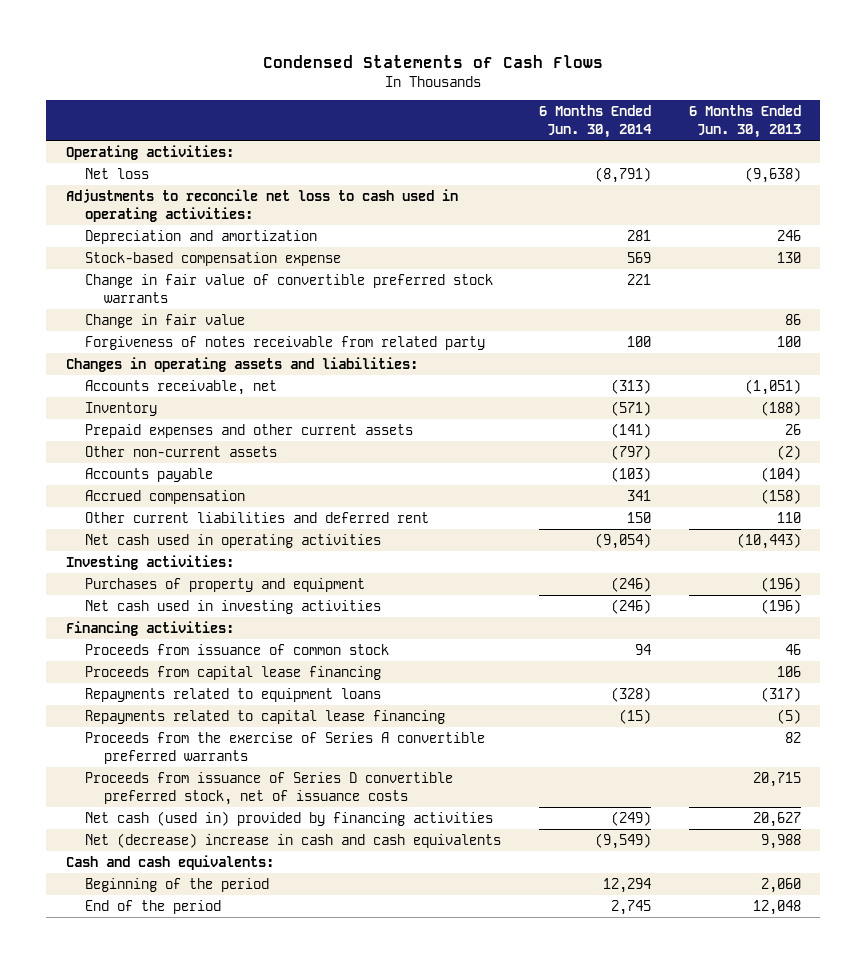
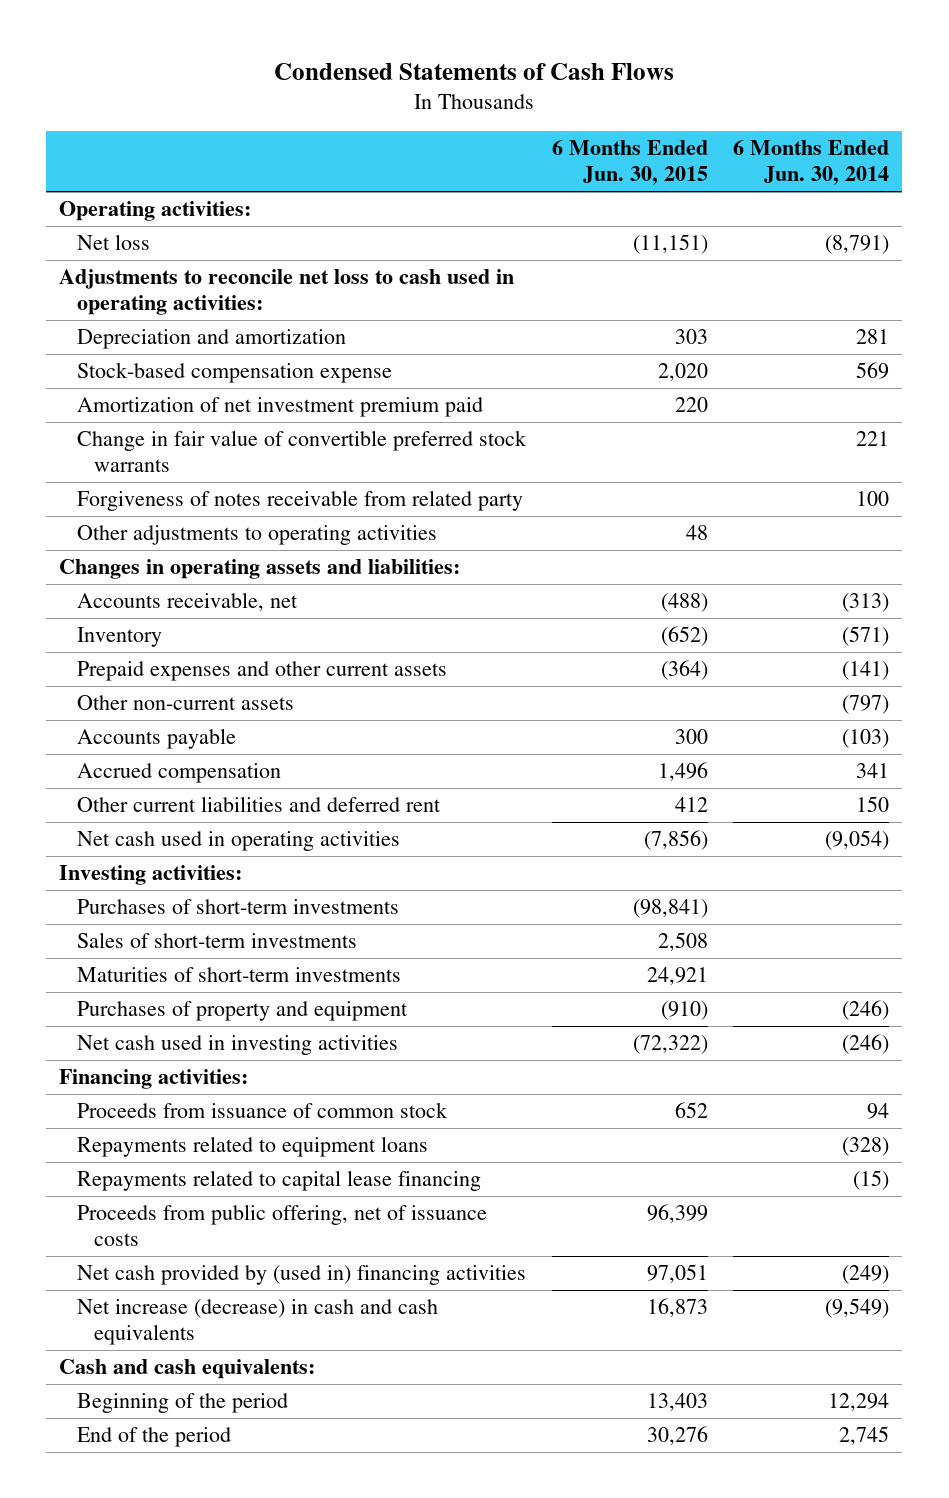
[689,105,802,139] 6 Months Ended Jun. 30, 2013 -> none
none -> [551,140,708,186] 6 Months Ended Jun. 30, 2015
none -> [76,397,483,418] Amortization of net investment premium paid
[84,313,245,328] Change in fair value -> none
none -> [76,525,437,546] Other adjustments to operating activities
none -> [76,899,399,915] Purchases of short-term investments
none -> [76,932,357,949] Sales of short-term investments
none -> [76,967,401,983] Maturities of short-term investments
[84,665,381,680] Proceeds from capital lease financing -> none
[84,731,485,764] Proceeds from the exercise of Series A convertible preferred warrants -> none
[84,771,453,805] Proceeds from issuance of Series D convertible preferred stock, net of issuance costs -> none
none -> [76,1204,487,1247] Proceeds from public offering, net of issuance costs
[84,810,493,826] Net cash (used in) provided by financing activities -> [76,1265,526,1286] Net cash provided by (used in) financing activities
[84,832,501,848] Net (decrease) increase in cash and cash equivalents -> [76,1299,438,1346] Net increase (decrease) in cash and cash equivalents

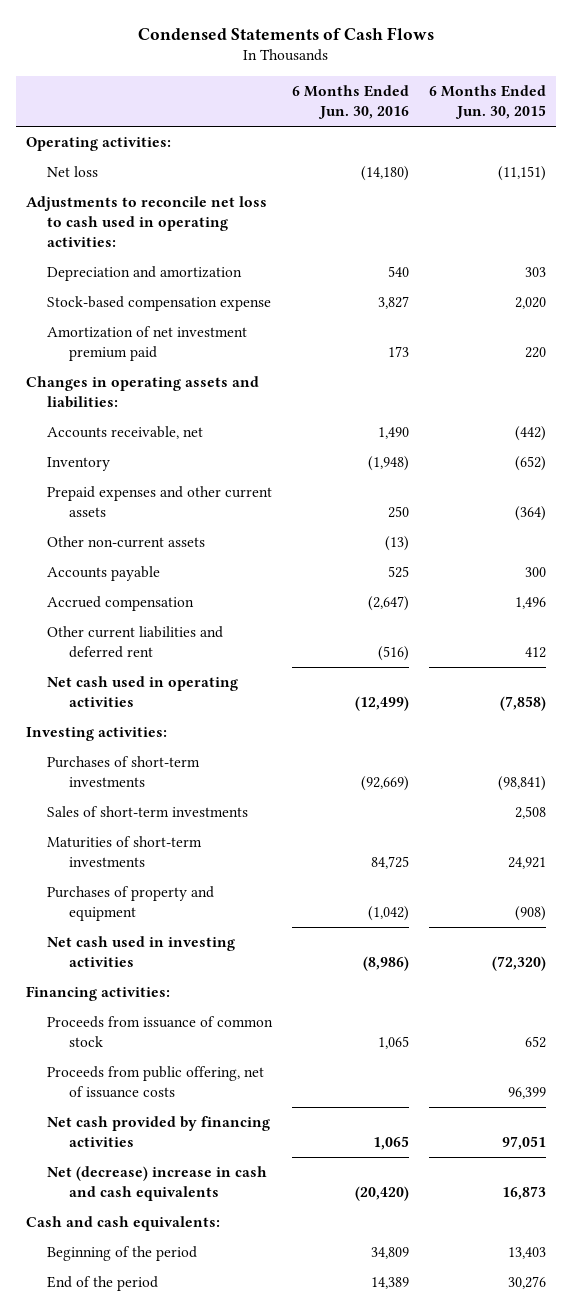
[733,140,890,186] 6 Months Ended Jun. 30, 2014 -> none
none -> [292,85,410,119] 6 Months Ended Jun. 30, 2016
[76,430,527,473] Change in fair value of convertible preferred stock warrants -> none
[76,490,523,512] Forgiveness of notes receivable from related party -> none
[76,525,437,546] Other adjustments to operating activities -> none
[660,593,708,613] (488) -> [515,426,547,442] (442)
[643,830,708,851] (7,856) -> [500,696,547,712] (7,858)
[660,1001,708,1021] (910) -> [515,906,547,922] (908)
[632,1035,708,1055] (72,322) -> [492,956,547,972] (72,320)
[76,1136,428,1158] Repayments related to equipment loans -> none
[76,1170,481,1192] Repayments related to capital lease financing -> none
[76,1265,526,1286] Net cash provided by (used in) financing activities -> [47,1116,271,1148] Net cash provided by financing activities
[76,1299,438,1346] Net increase (decrease) in cash and cash equivalents -> [47,1166,268,1202] Net (decrease) increase in cash and cash equivalents

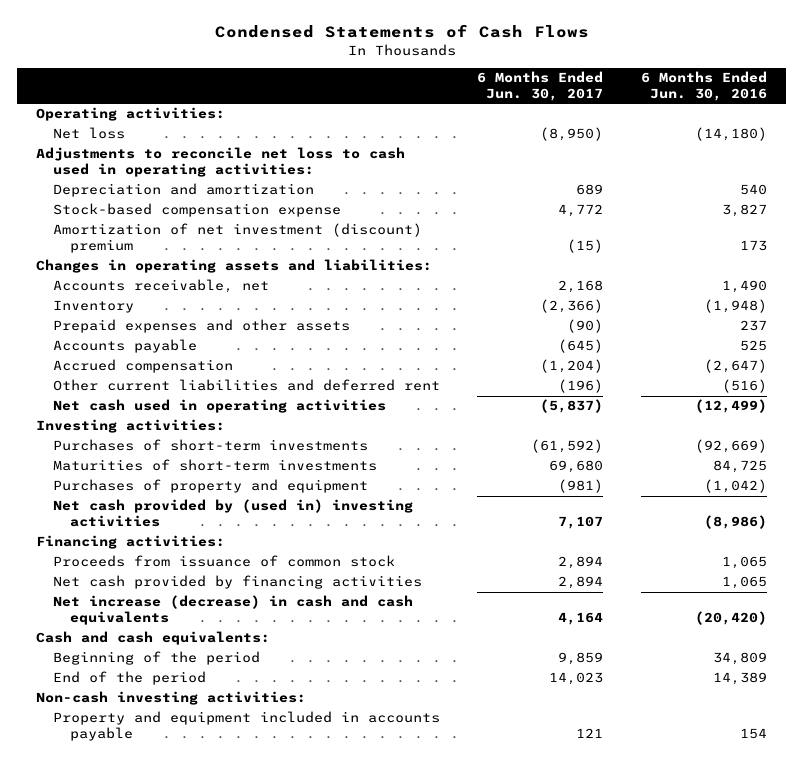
[429,85,547,119] 6 Months Ended Jun. 30, 2015 -> none
none -> [477,71,604,102] 6 Months Ended Jun. 30, 2017
[47,326,248,362] Amortization of net investment premium paid -> [52,223,422,254] Amortization of net investment (discount) premium
[47,536,206,549] Other non-current assets -> none
[47,486,273,518] Prepaid expenses and other current assets -> [52,319,350,334] Prepaid expenses and other assets
[388,506,410,519] 250 -> [739,320,767,332] 237
[47,806,249,818] Sales of short-term investments -> none
[47,936,236,968] Net cash used in investing activities -> [52,499,413,528] Net cash provided by (used in) investing activities
[47,1066,265,1099] Proceeds from public offering, net of issuance costs -> none
[47,1166,268,1202] Net (decrease) increase in cash and cash equivalents -> [52,595,413,626] Net increase (decrease) in cash and cash equivalents
none -> [36,691,307,706] Non-cash investing activities:
none -> [52,711,440,742] Property and equipment included in accounts payable

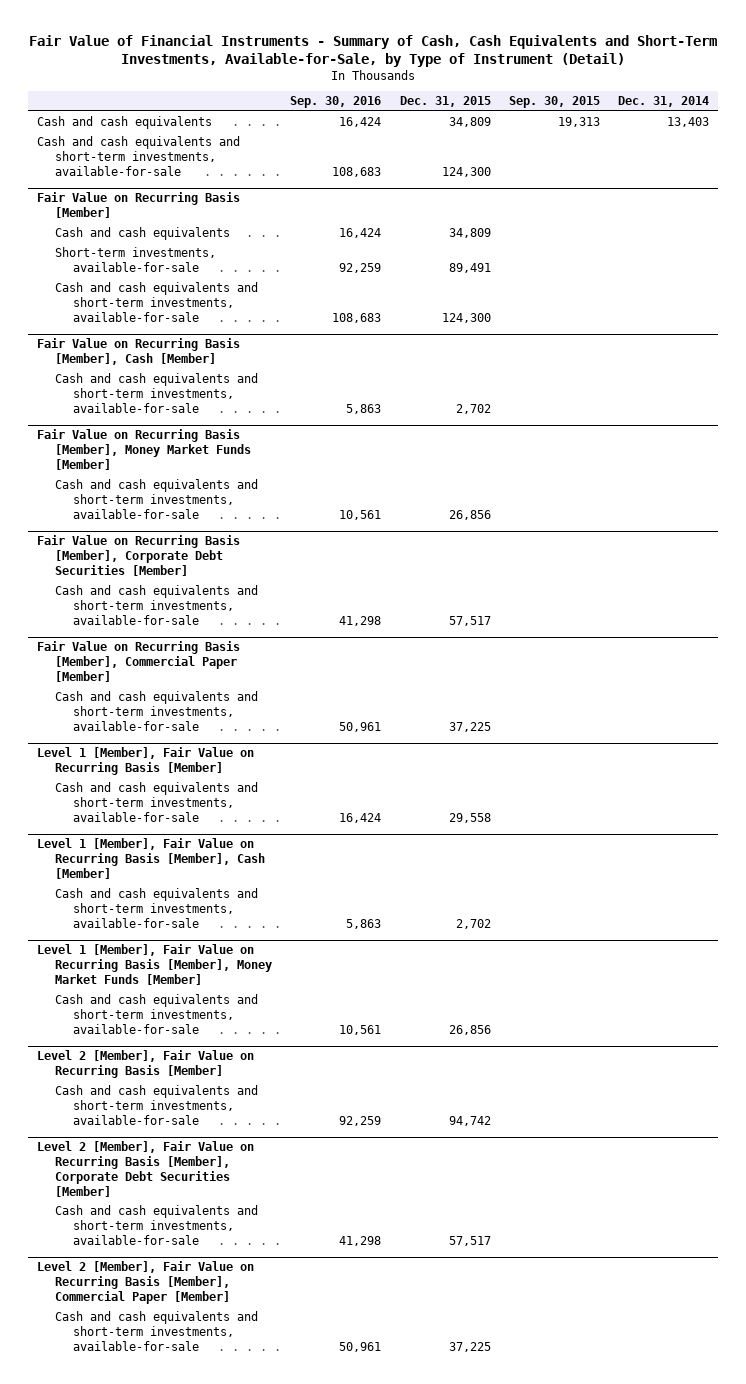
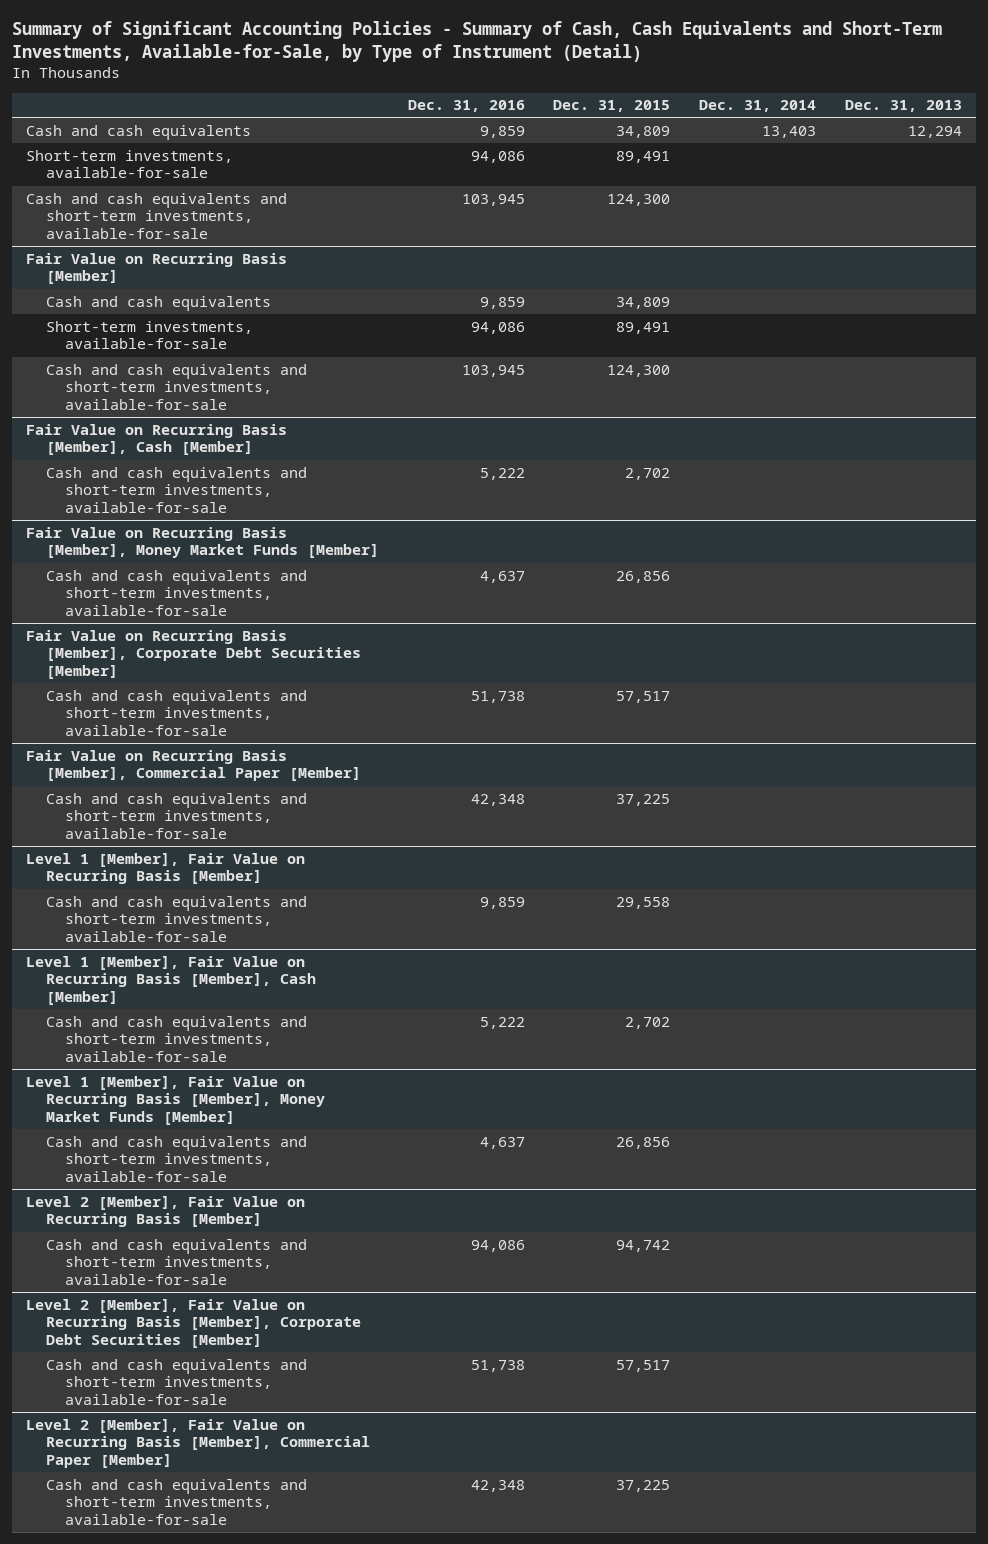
[29,34,718,67] Fair Value of Financial Instruments - Summary of Cash, Cash Equivalents and Short-Term Investments, Available-for-Sale, by Type of Instrument (Detail) -> [12,20,943,62] Summary of Significant Accounting Policies - Summary of Cash, Cash Equivalents and Short-Term Investments, Available-for-Sale, by Type of Instrument (Detail)
[290,96,382,109] Sep. 30, 2016 -> none
[508,96,600,109] Sep. 30, 2015 -> none
none -> [407,100,525,113] Dec. 31, 2016
none -> [844,100,962,113] Dec. 31, 2013
none -> [26,149,234,179] Short-term investments, available-for-sale

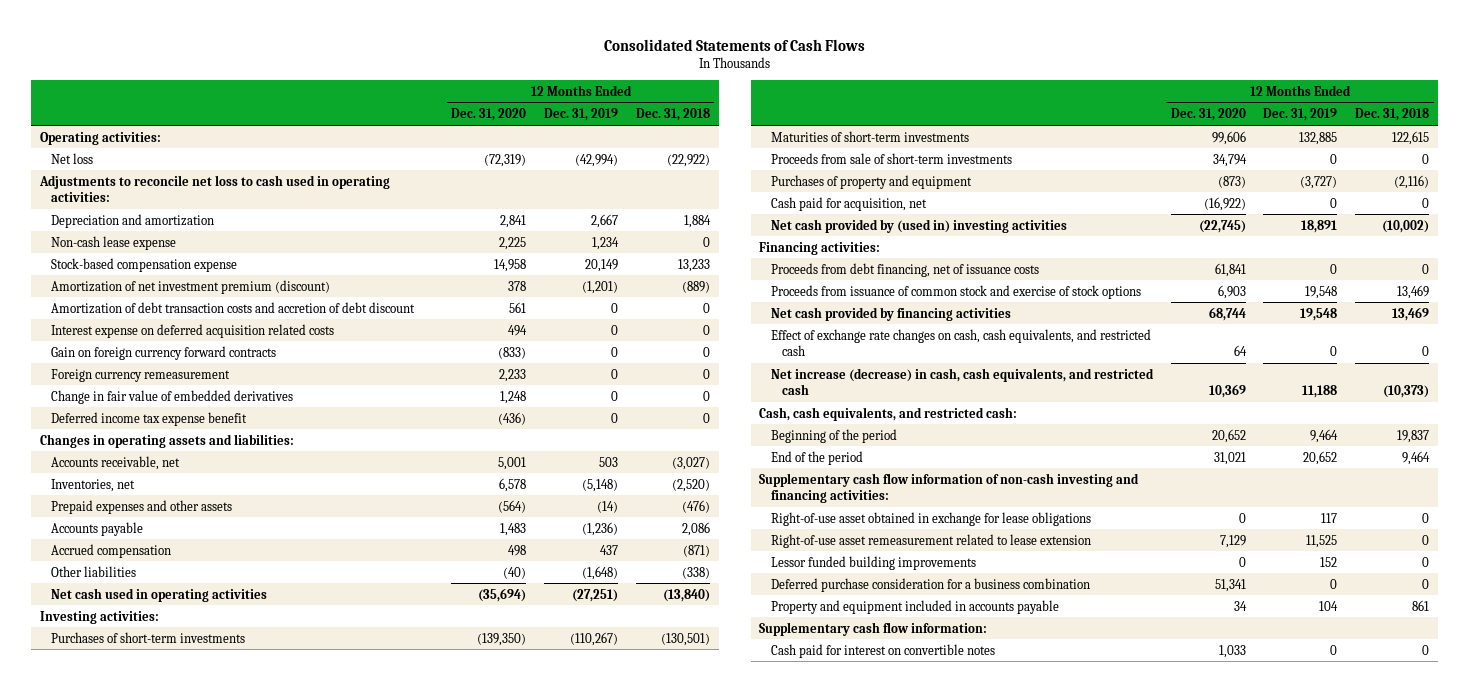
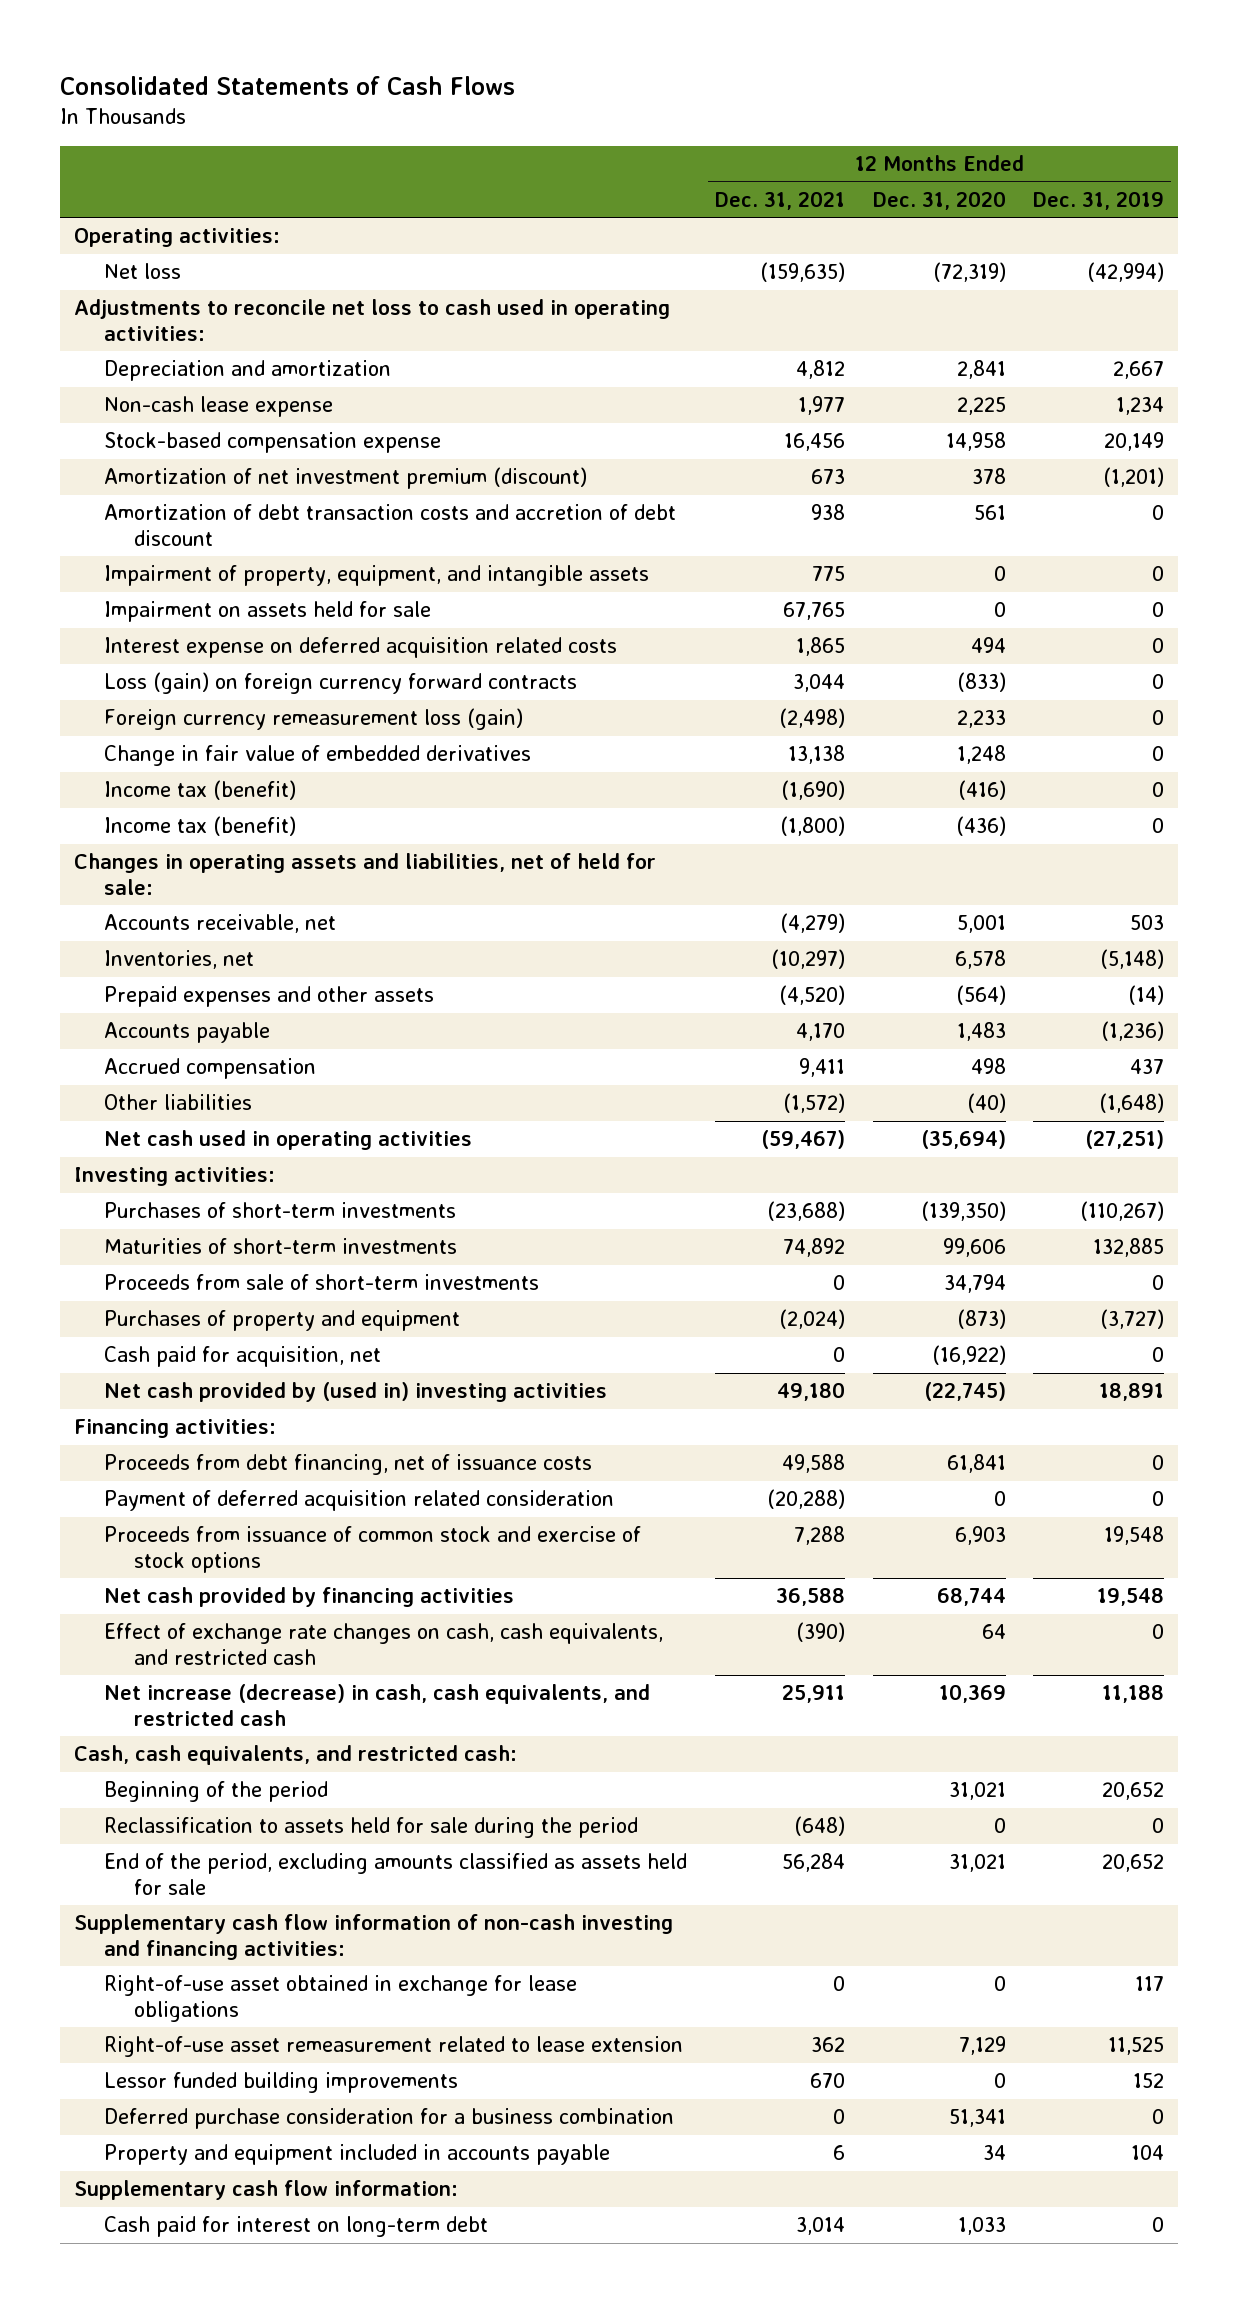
[635,108,710,122] Dec. 31, 2018 -> none
none -> [715,191,846,211] Dec. 31, 2021
none -> [104,565,650,587] Impairment of property, equipment, and intangible assets
none -> [104,601,432,623] Impairment on assets held for sale
[51,345,277,360] Gain on foreign currency forward contracts -> [104,672,578,695] Loss (gain) on foreign currency forward contracts
[51,368,231,382] Foreign currency remeasurement -> [104,708,524,731] Foreign currency remeasurement loss (gain)
none -> [104,780,297,801] Income tax (benefit)
[51,411,248,426] Deferred income tax expense benefit -> [104,816,297,837] Income tax (benefit)
[40,433,295,448] Changes in operating assets and liabilities: -> [74,853,657,896] Changes in operating assets and liabilities, net of held for sale:
none -> [104,1490,615,1512] Payment of deferred acquisition related consideration
[1211,428,1246,443] 20,652 -> [948,1782,1006,1801] 31,021
[1310,428,1339,443] 9,464 -> [1102,1782,1165,1801] 20,652
none -> [104,1817,639,1839] Reclassification to assets held for sale during the period
[770,450,863,465] End of the period -> [104,1853,688,1896] End of the period, excluding amounts classified as assets held for sale
[770,643,995,658] Cash paid for interest on convertible notes -> [104,2216,489,2238] Cash paid for interest on long-term debt

